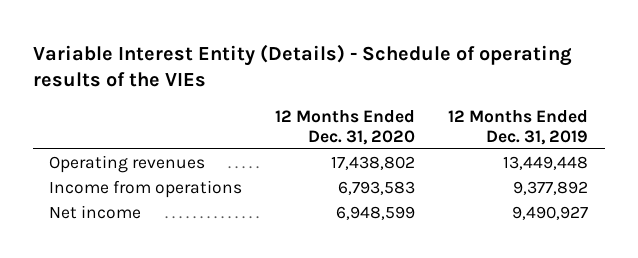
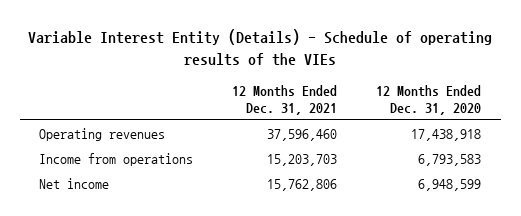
[448,109,589,145] 12 Months Ended Dec. 31, 2019 -> none
none -> [232,84,338,115] 12 Months Ended Dec. 31, 2021
[331,155,416,170] 17,438,802 -> [411,129,482,142] 17,438,918

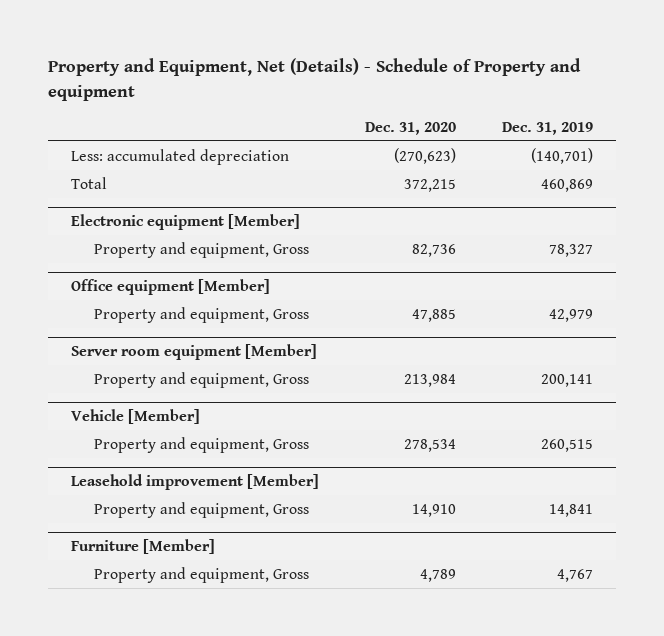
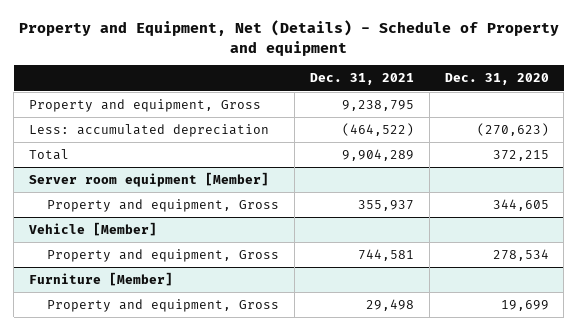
[502,121,594,135] Dec. 31, 2019 -> none
none -> [309,73,414,86] Dec. 31, 2021
none -> [28,99,261,113] Property and equipment, Gross
[70,214,300,231] Electronic equipment [Member] -> none
[94,241,310,258] Property and equipment, Gross -> none
[70,279,270,296] Office equipment [Member] -> none
[94,306,310,323] Property and equipment, Gross -> none
[404,373,457,387] 213,984 -> [492,199,549,212] 344,605
[70,474,319,491] Leasehold improvement [Member] -> none
[94,501,310,518] Property and equipment, Gross -> none
[420,568,457,582] 4,789 -> [500,300,549,312] 19,699

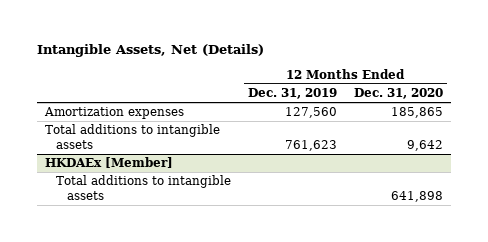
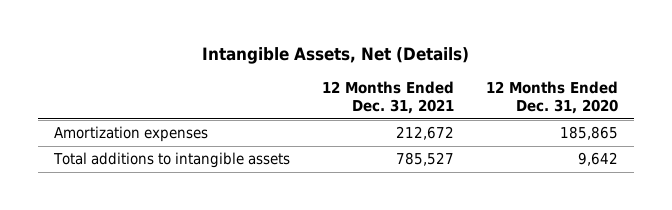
[247,88,337,100] Dec. 31, 2019 -> none
none -> [321,80,454,114] 12 Months Ended Dec. 31, 2021
[45,157,174,169] HKDAEx [Member] -> none
[55,175,231,200] Total additions to intangible assets -> none

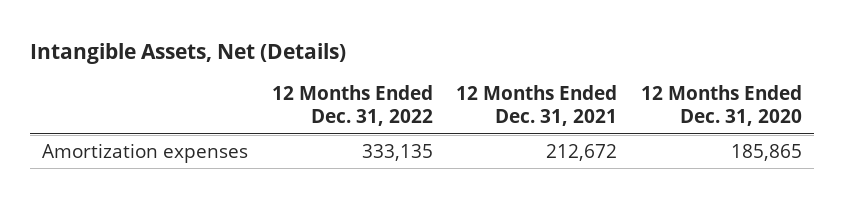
none -> [271,85,433,127] 12 Months Ended Dec. 31, 2022
[52,152,290,169] Total additions to intangible assets -> none

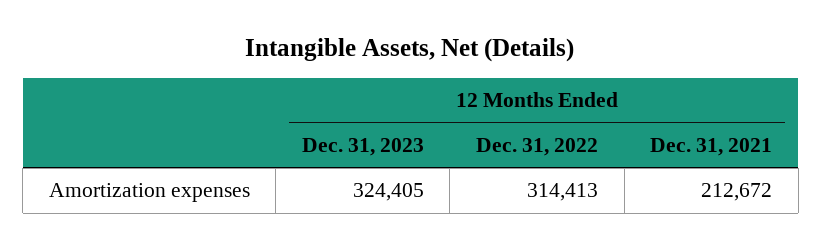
[641,85,803,127] 12 Months Ended Dec. 31, 2020 -> none
none -> [301,137,424,156] Dec. 31, 2023
[361,144,433,162] 333,135 -> [527,183,599,202] 314,413

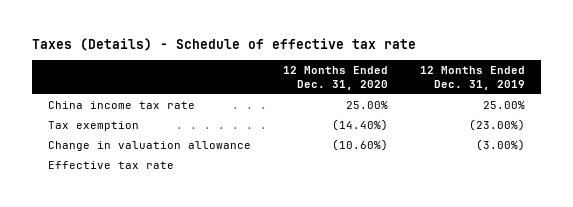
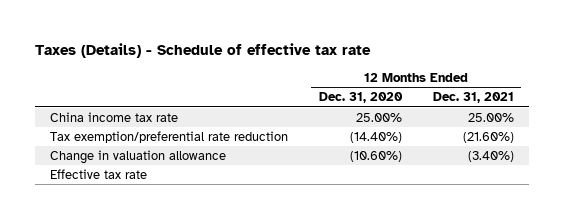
[420,66,526,90] 12 Months Ended Dec. 31, 2019 -> none
none -> [432,92,514,104] Dec. 31, 2021
[48,121,140,132] Tax exemption -> [50,131,289,144] Tax exemption/preferential rate reduction

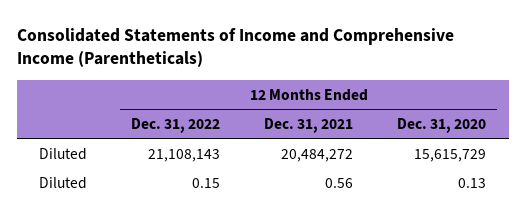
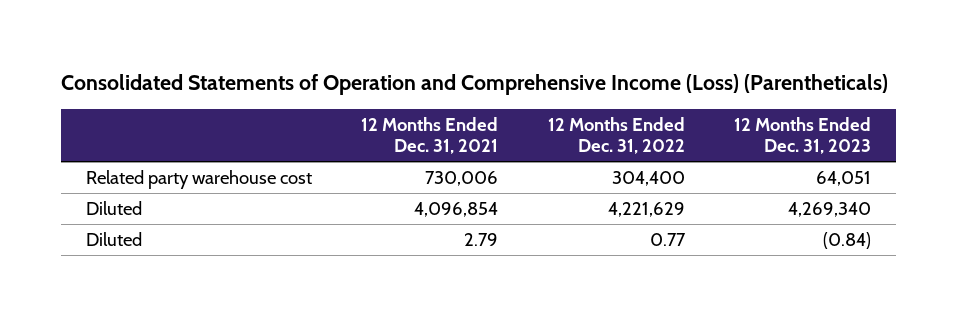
[16,27,454,68] Consolidated Statements of Income and Comprehensive Income (Parentheticals) -> [61,74,889,96] Consolidated Statements of Operation and Comprehensive Income (Loss) (Parentheticals)
[397,117,487,133] Dec. 31, 2020 -> none
none -> [733,116,871,155] 12 Months Ended Dec. 31, 2023
none -> [85,169,312,189] Related party warehouse cost
[147,148,220,162] 21,108,143 -> [607,201,685,217] 4,221,629
[281,148,354,162] 20,484,272 -> [414,201,499,217] 4,096,854
[191,177,220,188] 0.15 -> [649,232,686,246] 0.77
[325,177,354,188] 0.56 -> [464,232,499,246] 2.79

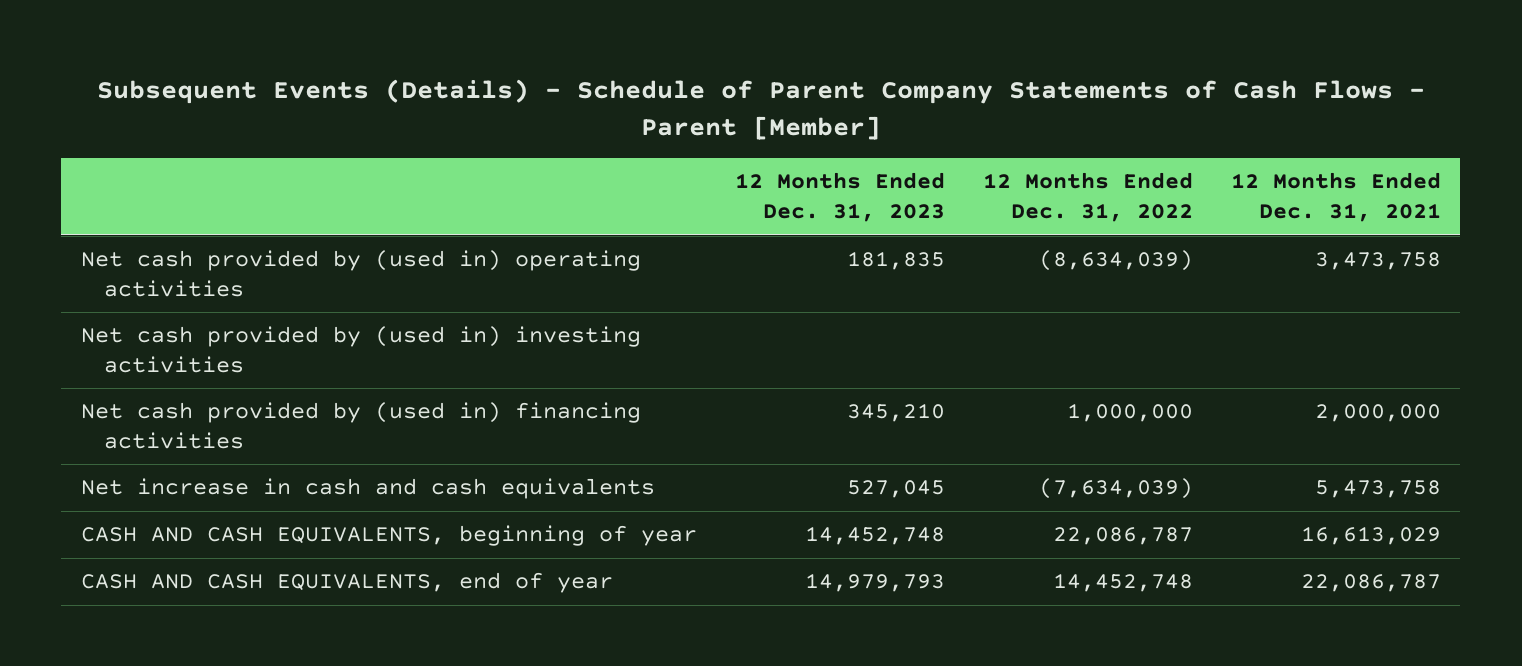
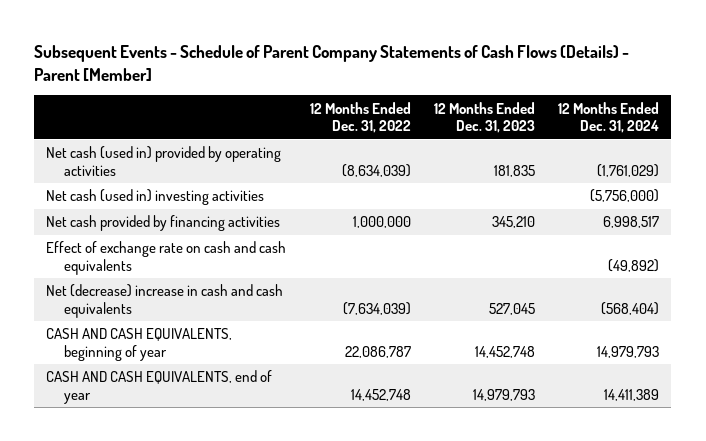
[96,79,1425,140] Subsequent Events (Details) - Schedule of Parent Company Statements of Cash Flows - Parent [Member] -> [34,44,630,81] Subsequent Events - Schedule of Parent Company Statements of Cash Flows (Details) - Parent [Member]
[1230,172,1441,223] 12 Months Ended Dec. 31, 2021 -> none
none -> [558,101,660,134] 12 Months Ended Dec. 31, 2024
[80,250,641,298] Net cash provided by (used in) operating activities -> [46,146,282,176] Net cash (used in) provided by operating activities
[80,326,641,374] Net cash provided by (used in) investing activities -> [46,189,265,206] Net cash (used in) investing activities
[80,402,641,450] Net cash provided by (used in) financing activities -> [46,215,281,232] Net cash provided by financing activities
none -> [46,241,287,275] Effect of exchange rate on cash and cash equivalents
[80,478,655,500] Net increase in cash and cash equivalents -> [46,284,284,318] Net (decrease) increase in cash and cash equivalents

